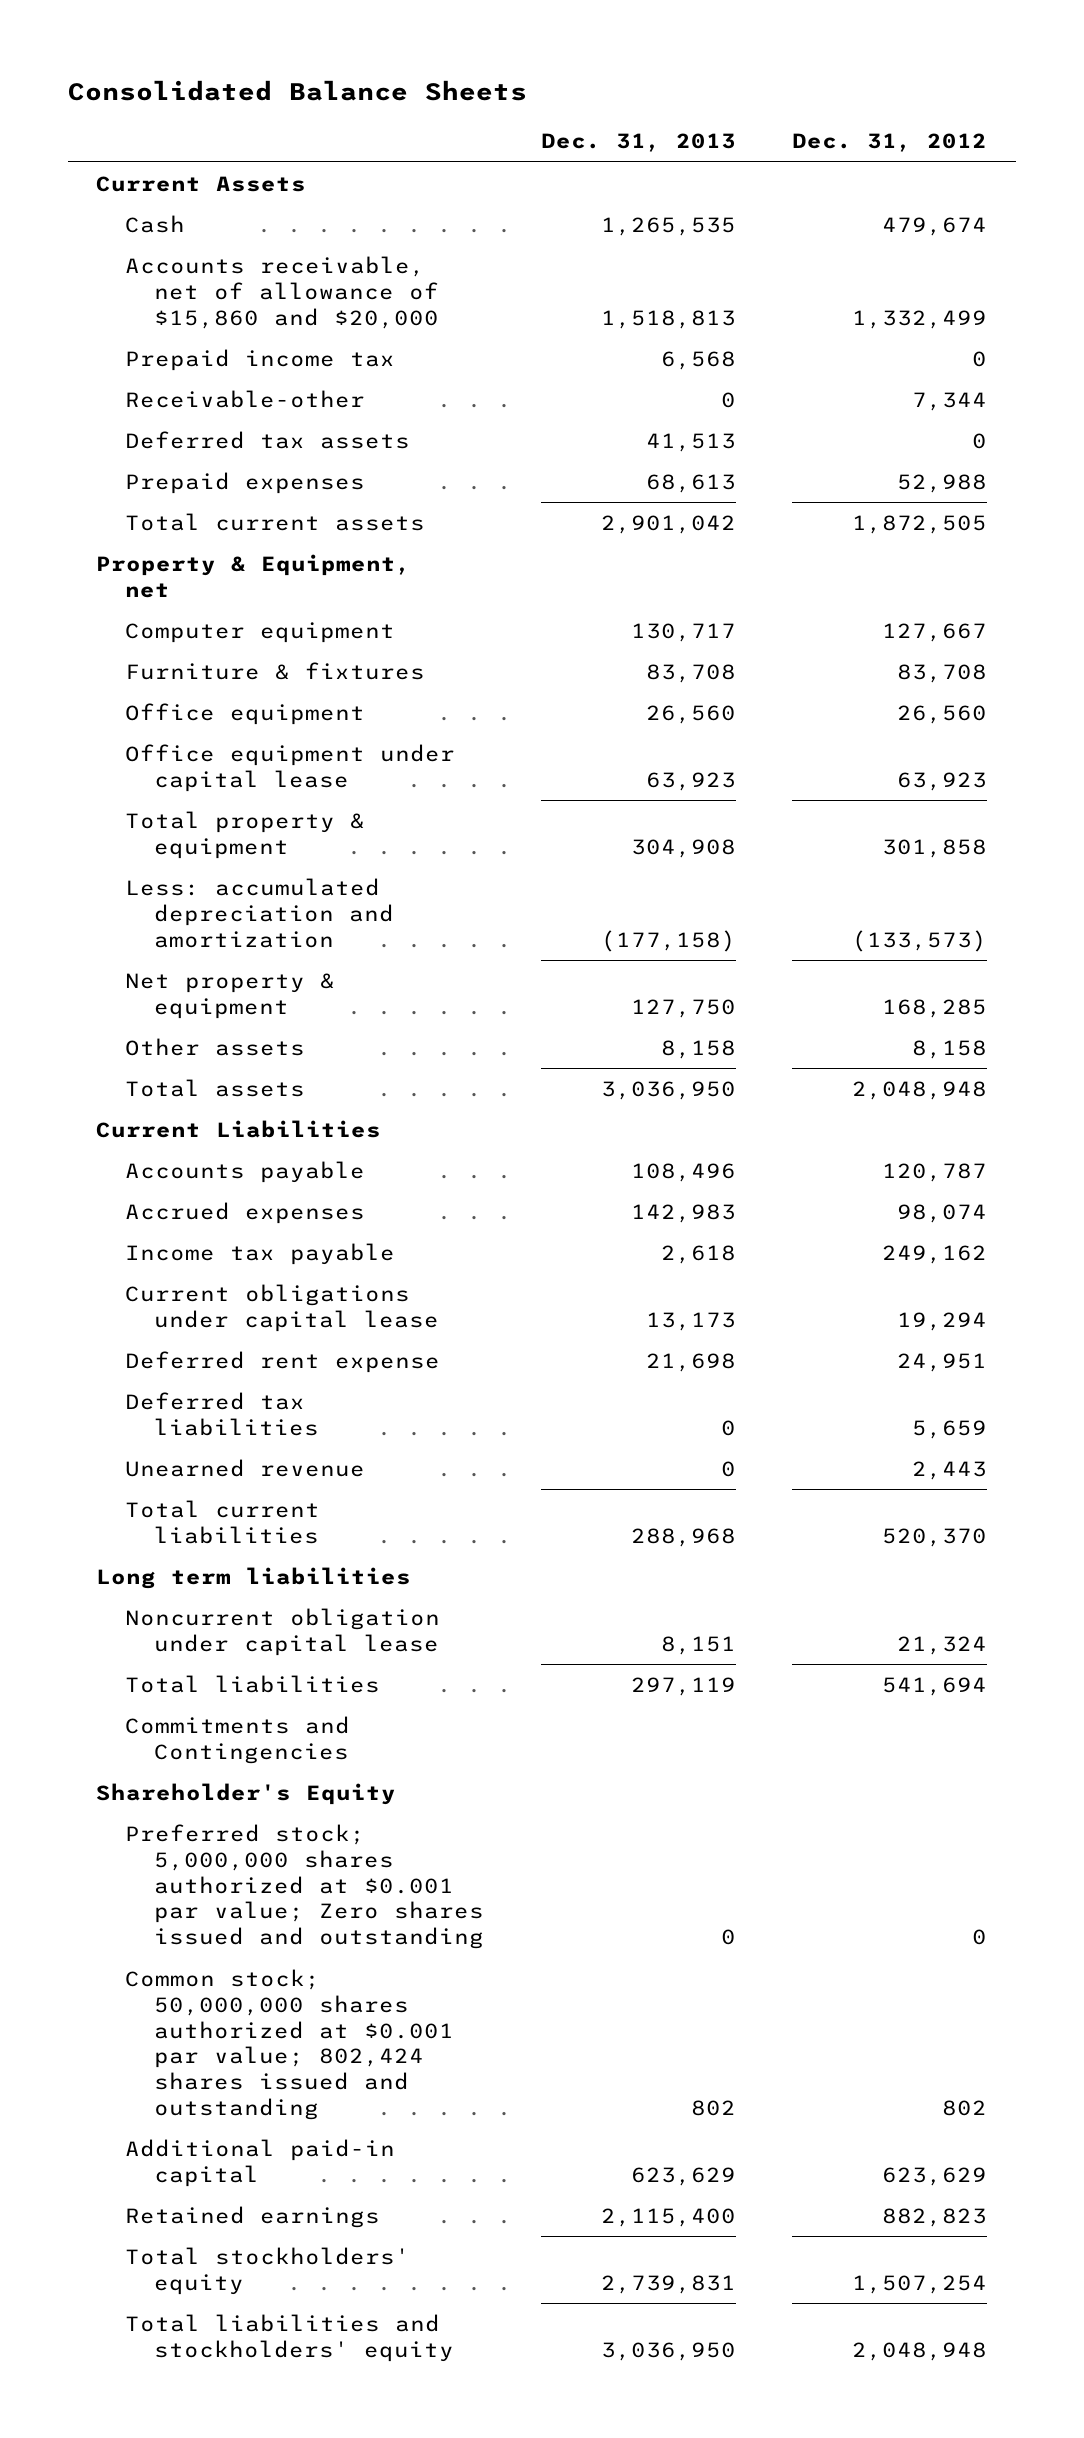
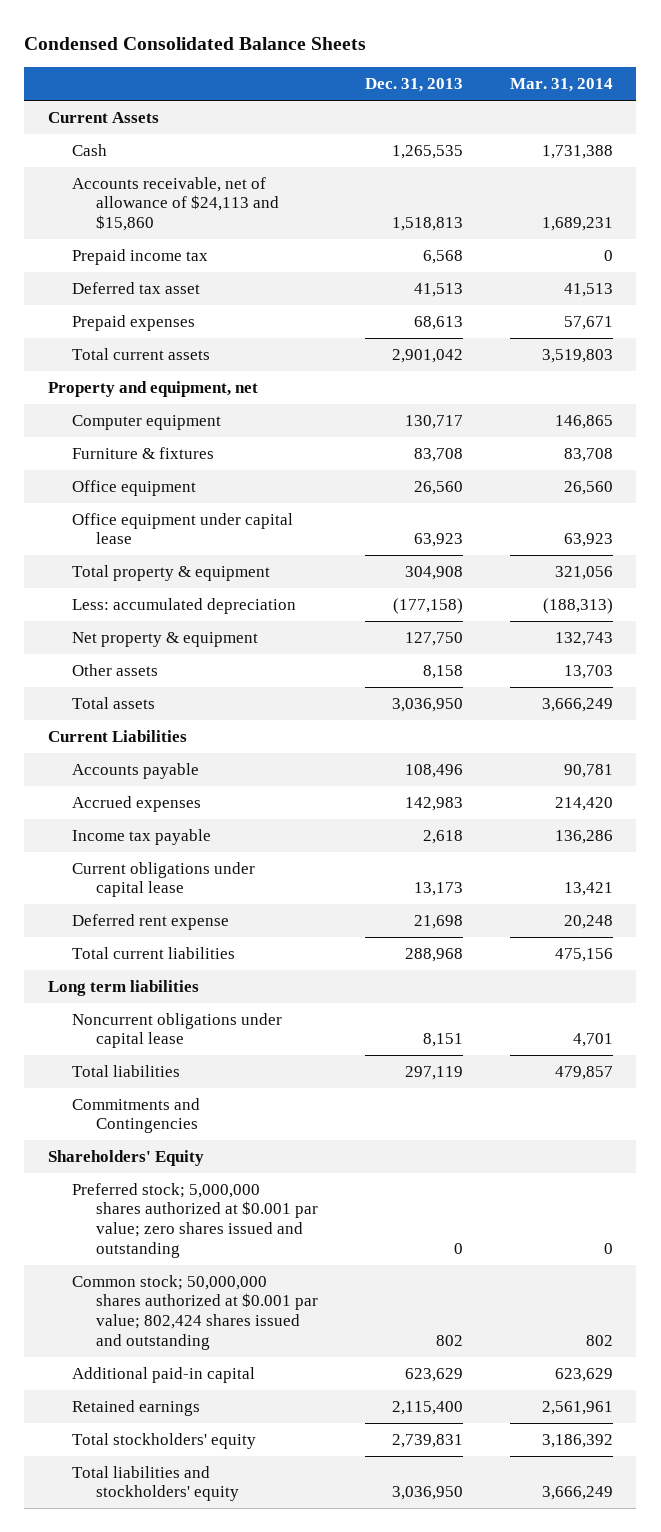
[67,79,527,101] Consolidated Balance Sheets -> [24,37,367,51] Condensed Consolidated Balance Sheets
[792,133,988,153] Dec. 31, 2012 -> none
none -> [509,78,613,93] Mar. 31, 2014
[124,255,439,329] Accounts receivable, net of allowance of $15,860 and $20,000 -> [71,176,280,232] Accounts receivable, net of allowance of $24,113 and $15,860
[124,389,365,408] Receivable-other -> none
[124,430,410,449] Deferred tax assets -> [71,281,200,294] Deferred tax asset
[96,553,412,598] Property & Equipment, net -> [47,380,258,397] Property and equipment, net
[124,877,394,948] Less: accumulated depreciation and amortization -> [71,597,296,614] Less: accumulated depreciation
[124,1391,319,1436] Deferred tax liabilities -> none
[124,1458,365,1477] Unearned revenue -> none
[124,1607,440,1656] Noncurrent obligation under capital lease -> [71,1012,282,1049] Noncurrent obligations under capital lease
[96,1782,397,1805] Shareholder's Equity -> [47,1149,204,1166] Shareholders' Equity
[124,1823,484,1950] Preferred stock; 5,000,000 shares authorized at $0.001 par value; Zero shares issued and outstanding -> [71,1182,319,1258] Preferred stock; 5,000,000 shares authorized at $0.001 par value; zero shares issued and outstanding

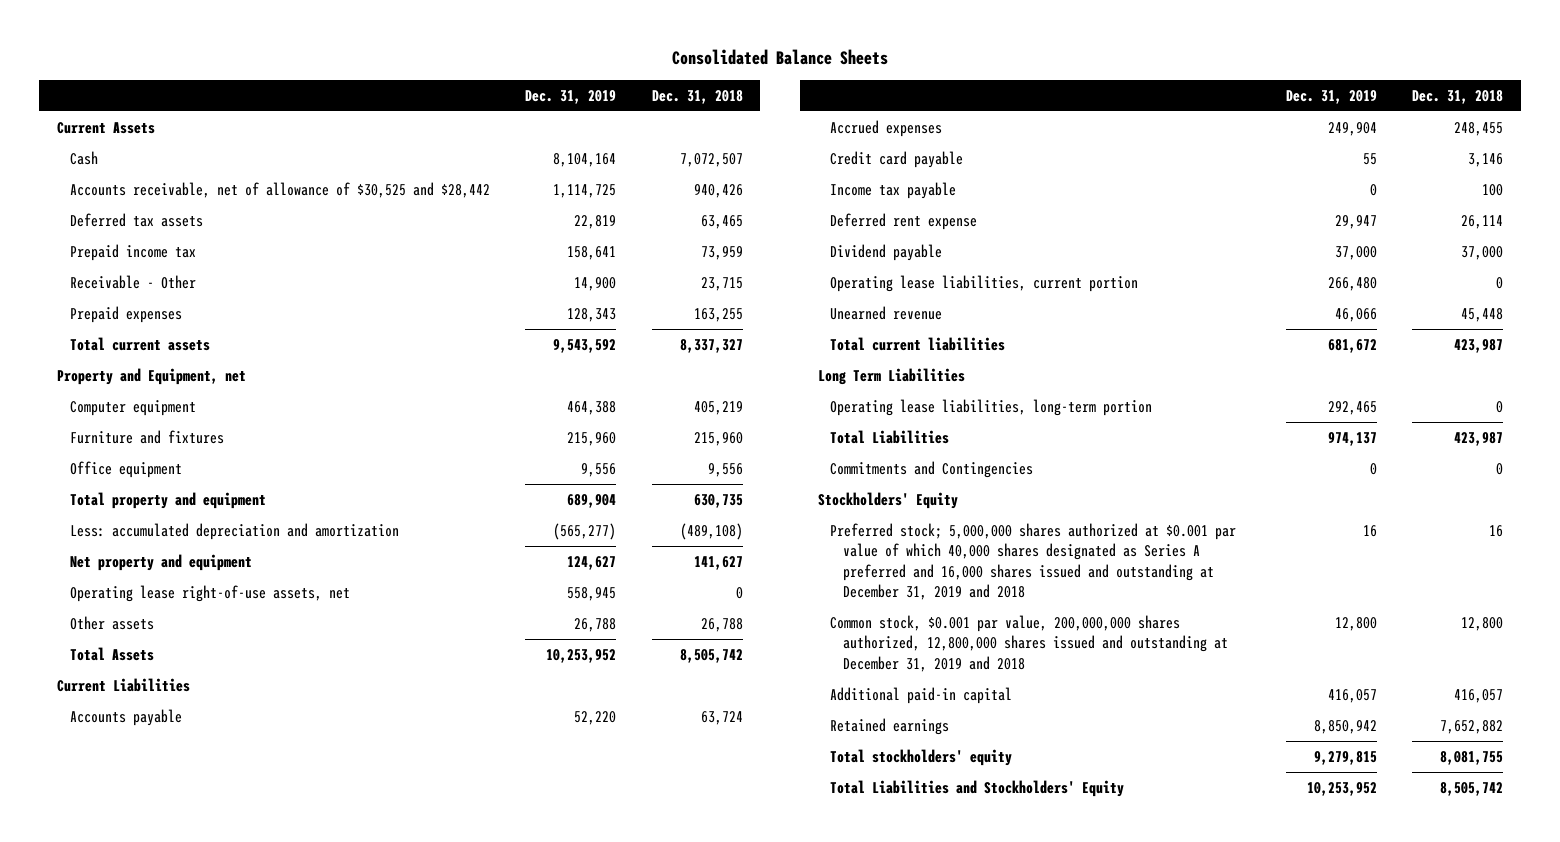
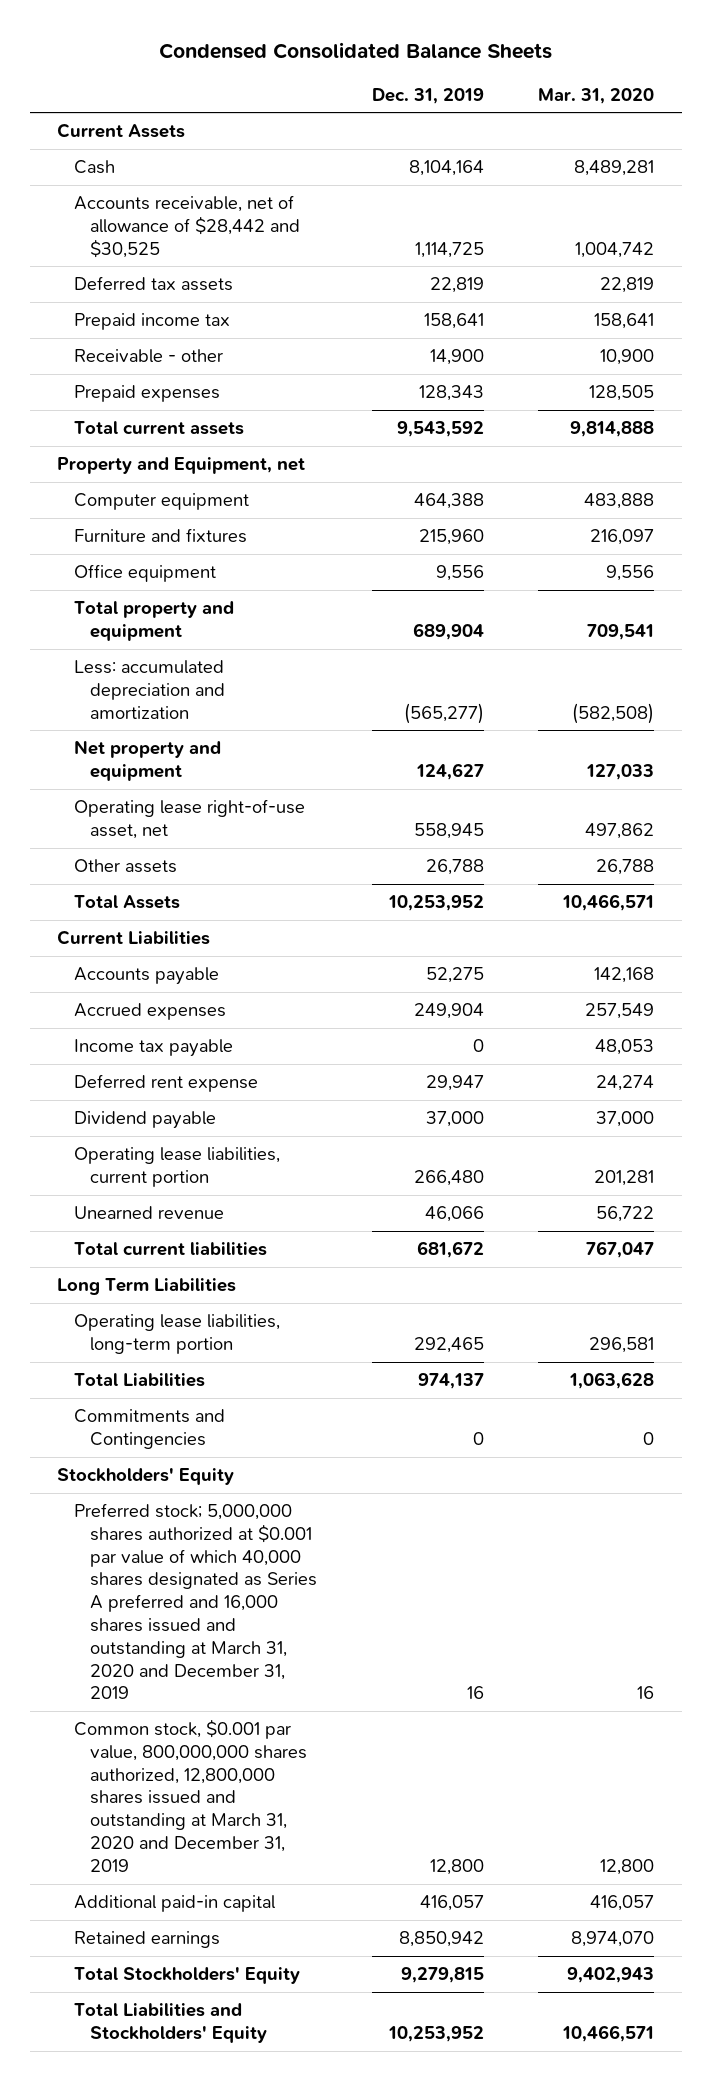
[672,48,889,65] Consolidated Balance Sheets -> [158,42,552,60] Condensed Consolidated Balance Sheets
[651,89,743,104] Dec. 31, 2018 -> none
none -> [538,87,655,104] Mar. 31, 2020
[70,182,491,199] Accounts receivable, net of allowance of $30,525 and $28,442 -> [73,195,301,258] Accounts receivable, net of allowance of $28,442 and $30,525
[70,275,197,290] Receivable - Other -> [73,349,223,364] Receivable - other
[70,585,351,603] Operating lease right-of-use assets, net -> [73,799,305,839] Operating lease right-of-use asset, net
[574,711,617,726] 52,220 -> [425,967,484,984] 52,275
[830,151,964,169] Credit card payable -> none
[830,523,1237,601] Preferred stock; 5,000,000 shares authorized at $0.001 par value of which 40,000 shares designated as Series A preferred and 16,000 shares issued and outstanding at December 31, 2019 and 2018 -> [73,1503,318,1700] Preferred stock; 5,000,000 shares authorized at $0.001 par value of which 40,000 shares designated as Series A preferred and 16,000 shares issued and outstanding at March 31, 2020 and December 31, 2019
[830,615,1229,672] Common stock, $0.001 par value, 200,000,000 shares authorized, 12,800,000 shares issued and outstanding at December 31, 2019 and 2018 -> [73,1719,308,1872] Common stock, $0.001 par value, 800,000,000 shares authorized, 12,800,000 shares issued and outstanding at March 31, 2020 and December 31, 2019
[830,749,1013,767] Total stockholders' equity -> [73,1967,300,1985] Total Stockholders' Equity

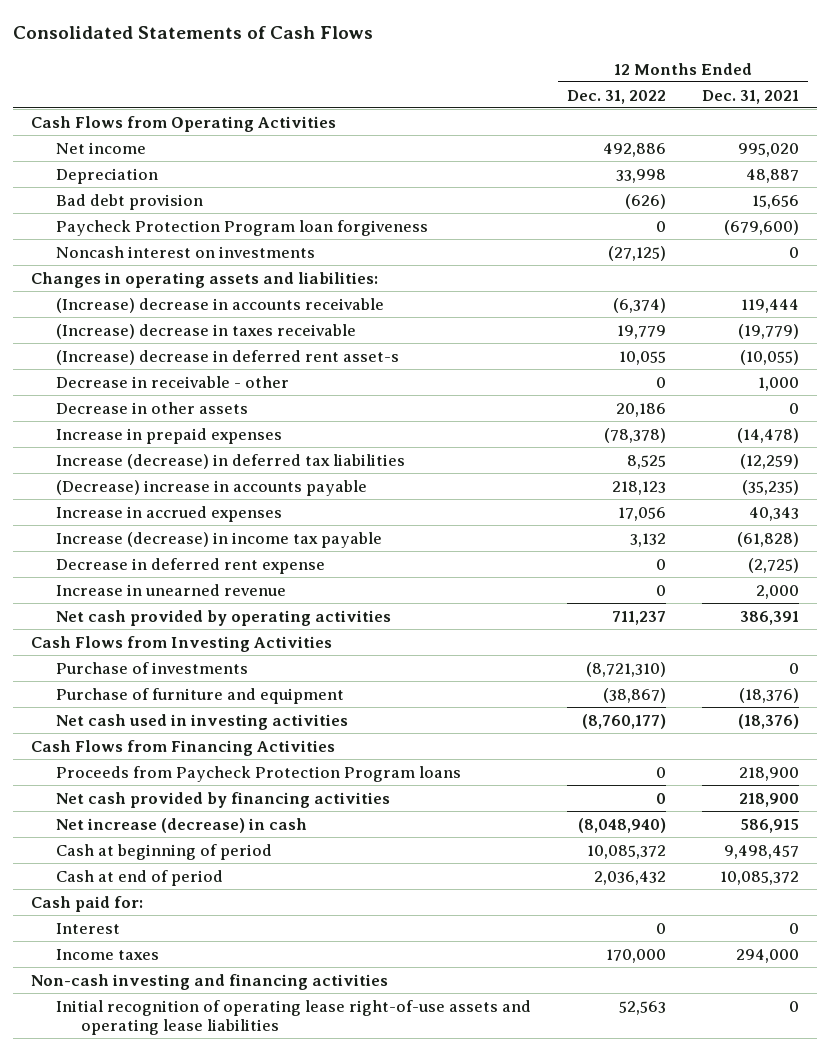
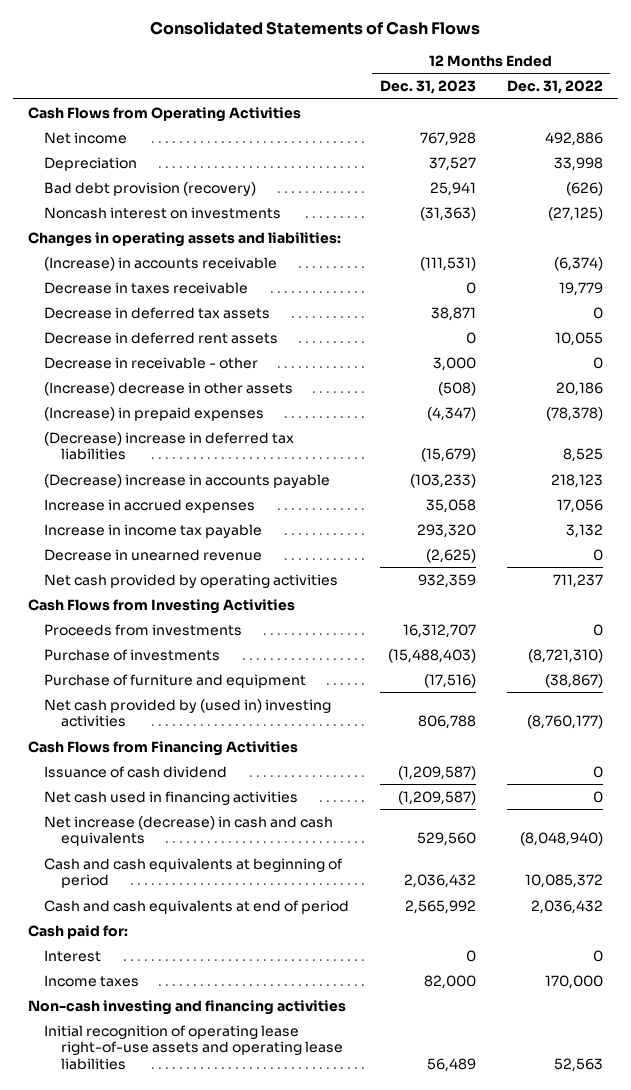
[702,89,800,104] Dec. 31, 2021 -> none
none -> [379,80,476,95] Dec. 31, 2023
[56,219,429,236] Paycheck Protection Program loan forgiveness -> none
[56,193,204,210] Bad debt provision -> [44,181,257,196] Bad debt provision (recovery)
[56,297,385,313] (Increase) decrease in accounts receivable -> [44,256,278,271] (Increase) in accounts receivable
[56,323,357,339] (Increase) decrease in taxes receivable -> [44,281,249,294] Decrease in taxes receivable
none -> [44,306,271,319] Decrease in deferred tax assets
[56,349,400,365] (Increase) decrease in deferred rent asset-s -> [44,331,279,344] Decrease in deferred rent assets
[56,401,249,414] Decrease in other assets -> [44,381,294,396] (Increase) decrease in other assets
[56,427,283,444] Increase in prepaid expenses -> [44,406,265,421] (Increase) in prepaid expenses
[56,453,406,469] Increase (decrease) in deferred tax liabilities -> [44,431,295,461] (Decrease) increase in deferred tax liabilities
[56,557,326,574] Decrease in deferred rent expense -> none
[56,531,383,548] Increase (decrease) in income tax payable -> [44,523,263,538] Increase in income tax payable
[56,583,287,596] Increase in unearned revenue -> [44,548,263,561] Decrease in unearned revenue
none -> [44,623,243,636] Proceeds from investments
[56,713,349,730] Net cash used in investing activities -> [44,698,332,728] Net cash provided by (used in) investing activities
[56,765,462,782] Proceeds from Paycheck Protection Program loans -> none
none -> [44,765,228,778] Issuance of cash dividend
[56,791,391,808] Net cash provided by financing activities -> [44,790,299,805] Net cash used in financing activities
[56,817,308,833] Net increase (decrease) in cash -> [44,815,334,847] Net increase (decrease) in cash and cash equivalents
[56,843,273,860] Cash at beginning of period -> [44,857,344,889] Cash and cash equivalents at beginning of period
[56,869,224,886] Cash at end of period -> [44,899,350,914] Cash and cash equivalents at end of period

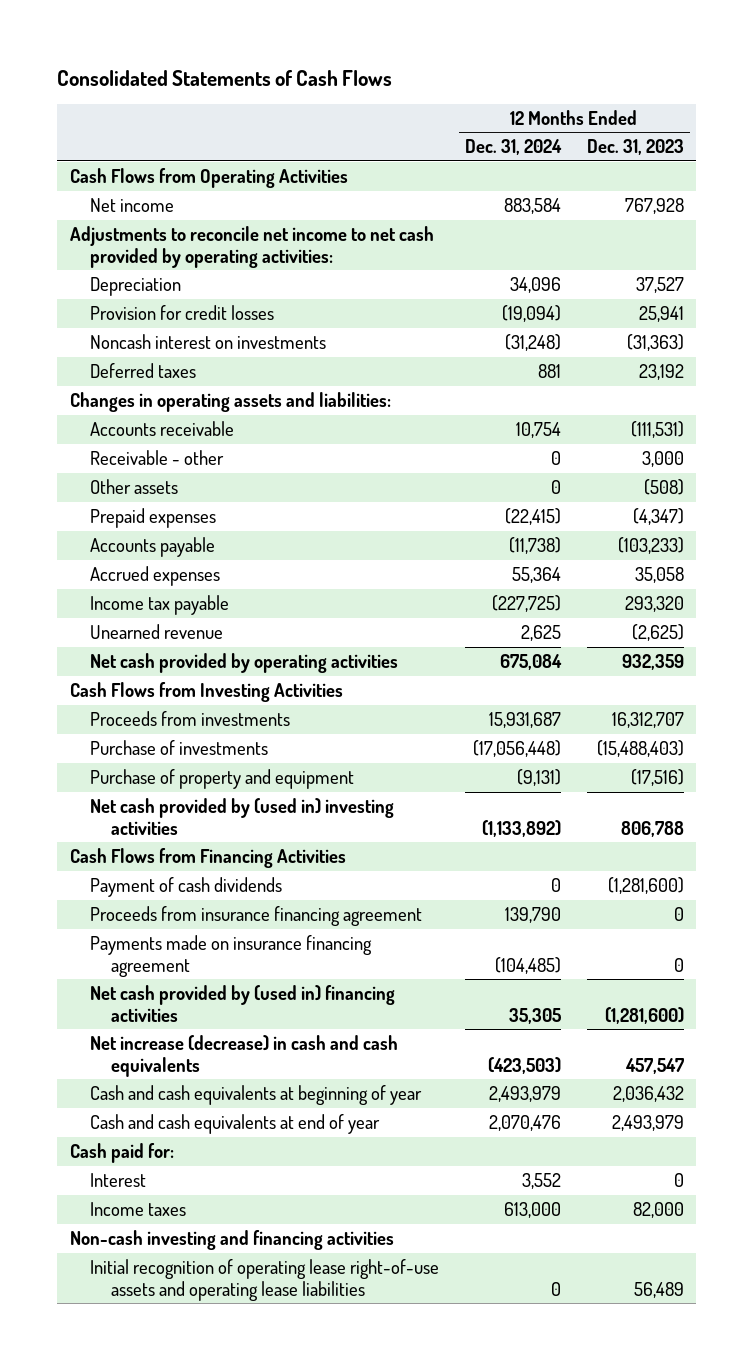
[506,80,603,95] Dec. 31, 2022 -> none
none -> [464,139,562,156] Dec. 31, 2024
none -> [69,225,434,268] Adjustments to reconcile net income to net cash provided by operating activities:
[44,181,257,196] Bad debt provision (recovery) -> [90,304,275,320] Provision for credit losses
none -> [90,362,197,378] Deferred taxes
[44,281,249,294] Decrease in taxes receivable -> none
[44,306,271,319] Decrease in deferred tax assets -> none
[44,331,279,344] Decrease in deferred rent assets -> none
[44,431,295,461] (Decrease) increase in deferred tax liabilities -> none
[44,256,278,271] (Increase) in accounts receivable -> [90,420,235,436] Accounts receivable
[44,356,259,369] Decrease in receivable - other -> [90,449,225,465] Receivable - other
[44,381,294,396] (Increase) decrease in other assets -> [90,478,179,494] Other assets
[44,406,265,421] (Increase) in prepaid expenses -> [90,507,217,528] Prepaid expenses
[44,473,331,488] (Decrease) increase in accounts payable -> [90,536,216,557] Accounts payable
[44,498,256,513] Increase in accrued expenses -> [90,565,221,586] Accrued expenses
[44,523,263,538] Increase in income tax payable -> [90,594,230,615] Income tax payable
[44,548,263,561] Decrease in unearned revenue -> [90,623,224,639] Unearned revenue
[44,673,307,688] Purchase of furniture and equipment -> [90,768,355,789] Purchase of property and equipment
[44,765,228,778] Issuance of cash dividend -> [90,876,283,897] Payment of cash dividends
[397,765,476,780] (1,209,587) -> [607,876,684,894] (1,281,600)
none -> [90,905,423,926] Proceeds from insurance financing agreement
none -> [90,934,373,977] Payments made on insurance financing agreement
[44,790,299,805] Net cash used in financing activities -> [90,984,396,1022] Net cash provided by (used in) financing activities
[397,790,476,805] (1,209,587) -> [604,1006,684,1024] (1,281,600)
[416,832,476,847] 529,560 -> [624,1057,684,1074] 457,547
[44,857,344,889] Cash and cash equivalents at beginning of period -> [90,1084,423,1105] Cash and cash equivalents at beginning of year
[44,899,350,914] Cash and cash equivalents at end of period -> [90,1113,381,1134] Cash and cash equivalents at end of year
[404,899,476,914] 2,565,992 -> [611,1114,684,1131] 2,493,979

